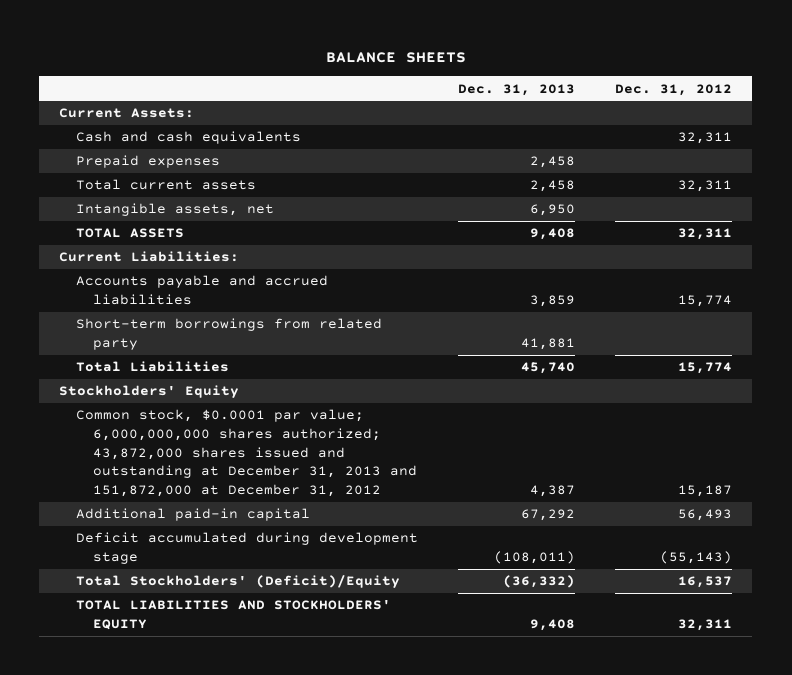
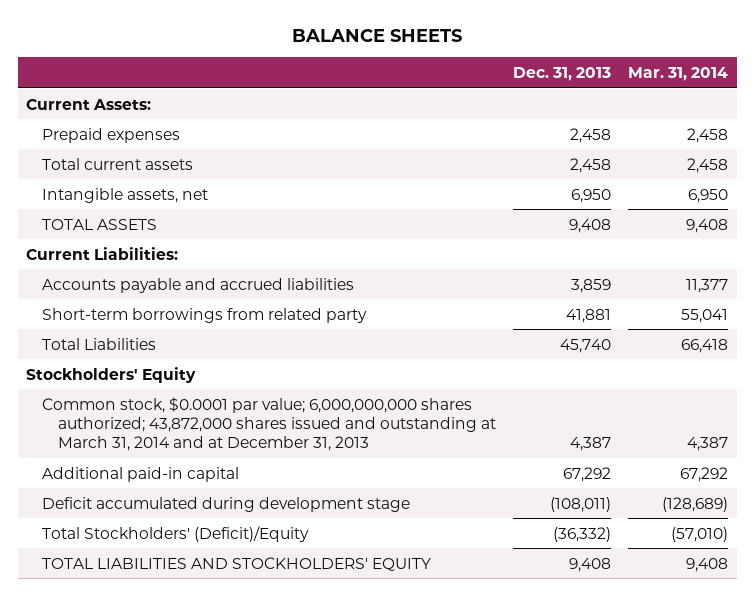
[615,83,733,96] Dec. 31, 2012 -> none
none -> [628,66,729,81] Mar. 31, 2014
[76,131,302,145] Cash and cash equivalents -> none
[76,409,417,497] Common stock, $0.0001 par value; 6,000,000,000 shares authorized; 43,872,000 shares issued and outstanding at December 31, 2013 and 151,872,000 at December 31, 2012 -> [42,396,497,452] Common stock, $0.0001 par value; 6,000,000,000 shares authorized; 43,872,000 shares issued and outstanding at March 31, 2014 and at December 31, 2013

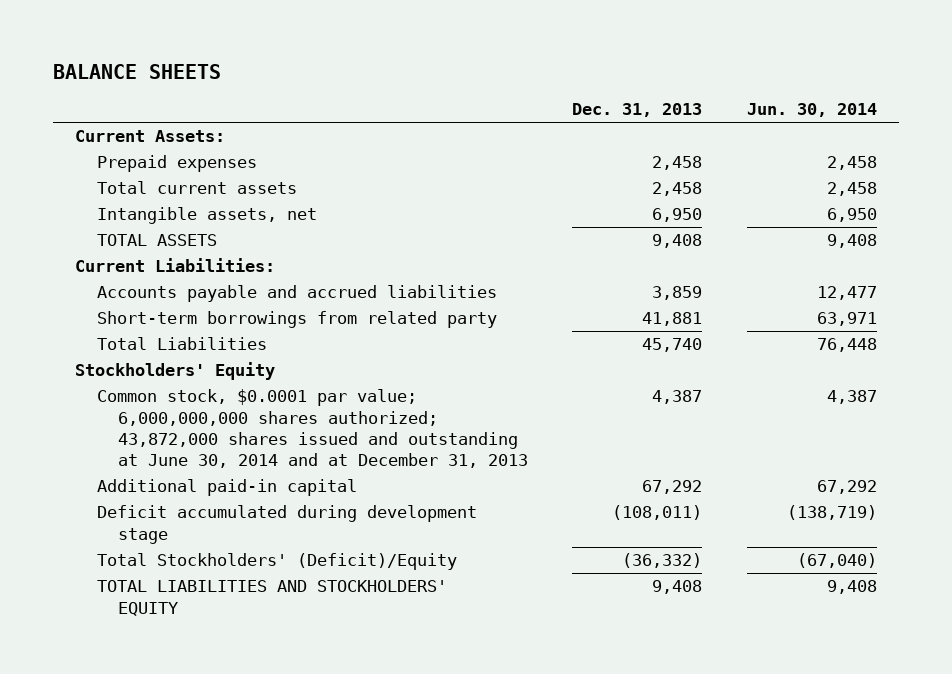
[628,66,729,81] Mar. 31, 2014 -> none
none -> [747,103,878,118] Jun. 30, 2014
[42,396,497,452] Common stock, $0.0001 par value; 6,000,000,000 shares authorized; 43,872,000 shares issued and outstanding at March 31, 2014 and at December 31, 2013 -> [96,389,528,468] Common stock, $0.0001 par value; 6,000,000,000 shares authorized; 43,872,000 shares issued and outstanding at June 30, 2014 and at December 31, 2013

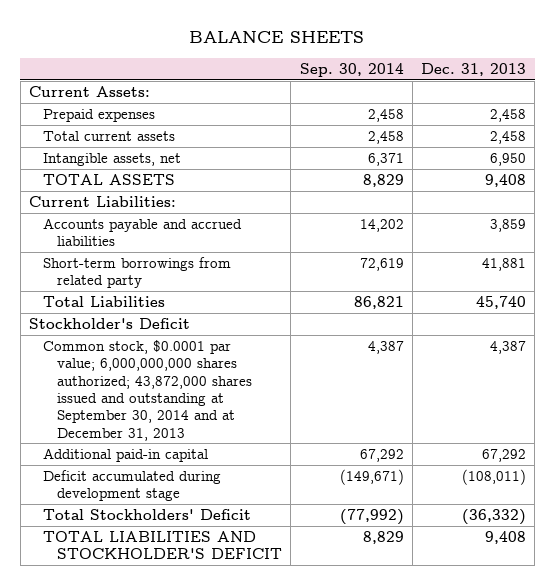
[747,103,878,118] Jun. 30, 2014 -> none
none -> [299,62,404,77] Sep. 30, 2014
[75,362,276,381] Stockholders' Equity -> [28,317,190,329] Stockholder's Deficit
[96,389,528,468] Common stock, $0.0001 par value; 6,000,000,000 shares authorized; 43,872,000 shares issued and outstanding at June 30, 2014 and at December 31, 2013 -> [43,339,253,441] Common stock, $0.0001 par value; 6,000,000,000 shares authorized; 43,872,000 shares issued and outstanding at September 30, 2014 and at December 31, 2013
[96,553,457,571] Total Stockholders' (Deficit)/Equity -> [43,508,252,520] Total Stockholders' Deficit
[96,580,447,616] TOTAL LIABILITIES AND STOCKHOLDERS' EQUITY -> [43,530,283,560] TOTAL LIABILITIES AND STOCKHOLDER'S DEFICIT

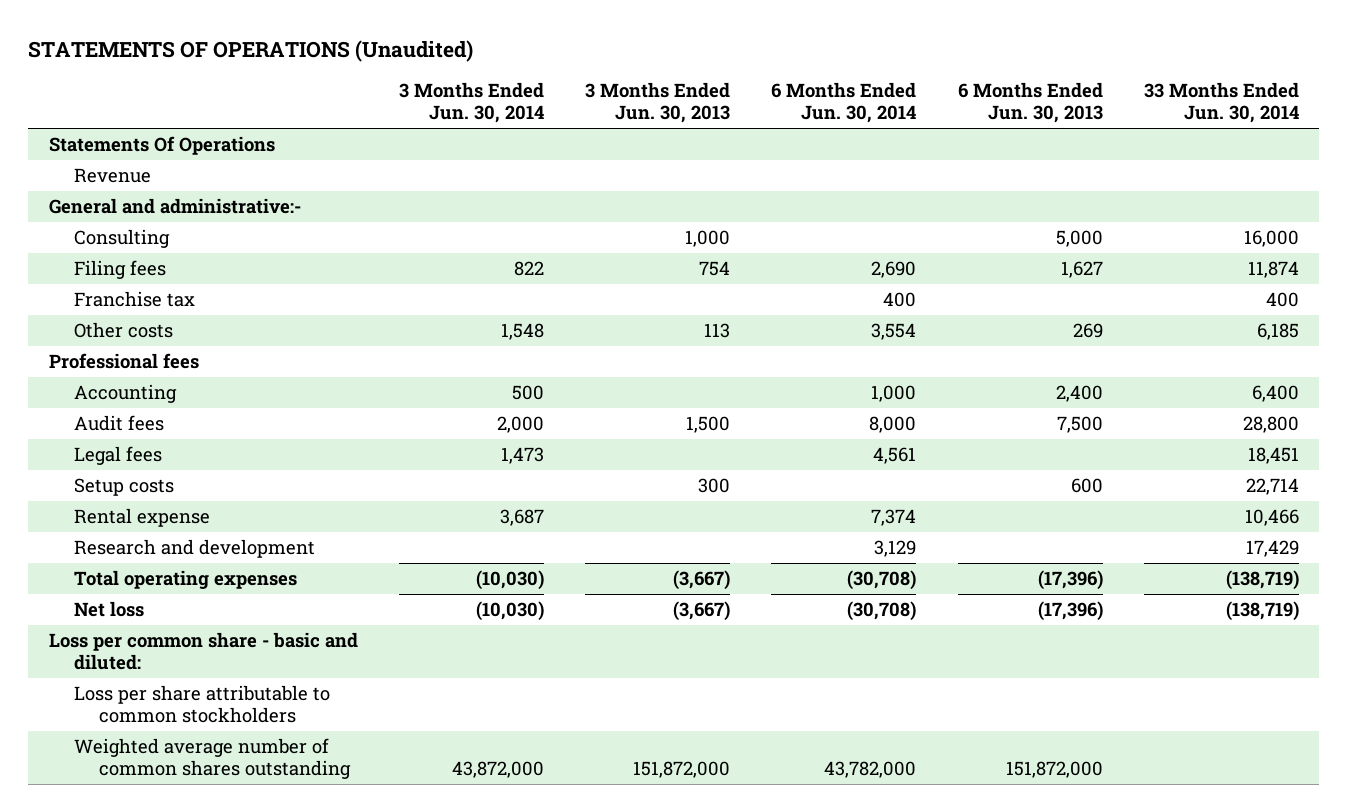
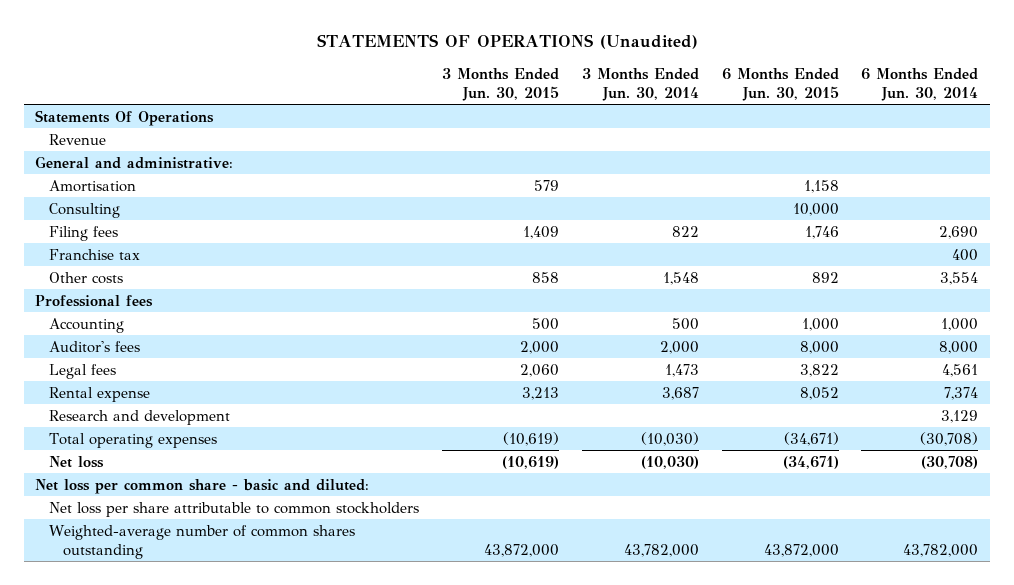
[585,82,731,124] 3 Months Ended Jun. 30, 2013 -> none
[957,82,1103,124] 6 Months Ended Jun. 30, 2013 -> none
[1143,82,1299,124] 33 Months Ended Jun. 30, 2014 -> none
none -> [441,67,559,102] 3 Months Ended Jun. 30, 2015
none -> [721,67,839,102] 6 Months Ended Jun. 30, 2015
[48,198,301,215] General and administrative:- -> [35,155,234,169] General and administrative:
none -> [49,179,137,192] Amortisation
[74,415,165,432] Audit fees -> [49,340,141,353] Auditor's fees
[74,478,175,497] Setup costs -> none
[48,632,358,671] Loss per common share - basic and diluted: -> [35,478,370,494] Net loss per common share - basic and diluted:
[74,685,331,724] Loss per share attributable to common stockholders -> [49,501,420,517] Net loss per share attributable to common stockholders
[74,738,352,780] Weighted average number of common shares outstanding -> [49,524,356,559] Weighted-average number of common shares outstanding
[451,761,544,779] 43,872,000 -> [623,543,699,557] 43,782,000

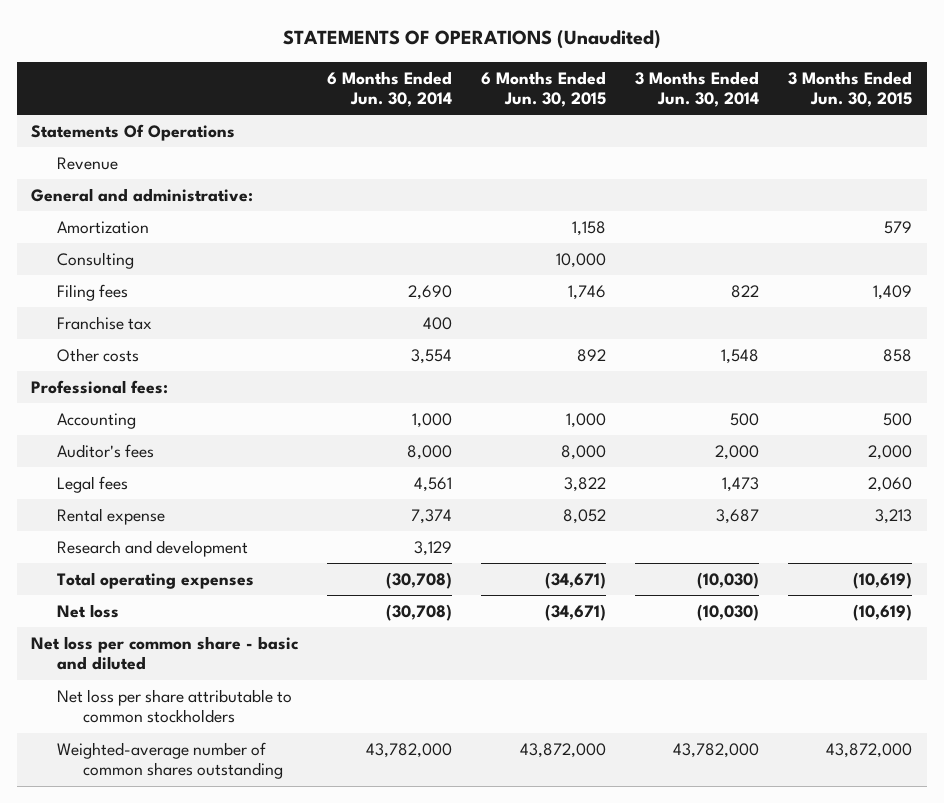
[49,179,137,192] Amortisation -> [56,221,149,235] Amortization
[35,294,154,307] Professional fees -> [31,380,169,395] Professional fees:
[35,478,370,494] Net loss per common share - basic and diluted: -> [31,636,300,671] Net loss per common share - basic and diluted

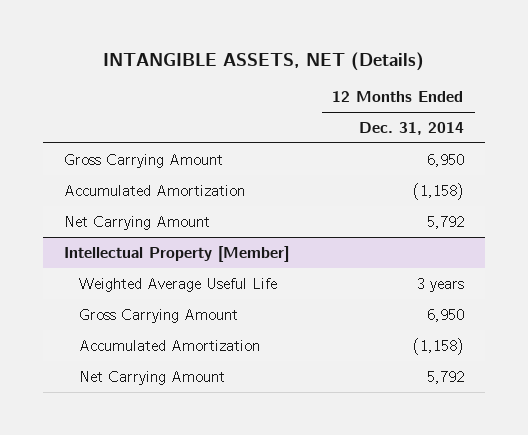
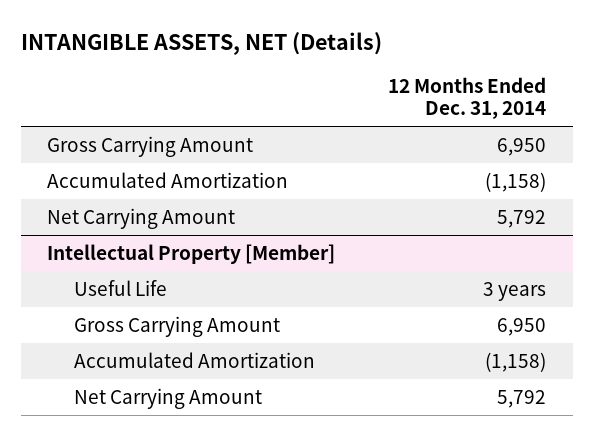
[79,277,278,292] Weighted Average Useful Life -> [73,279,167,296] Useful Life

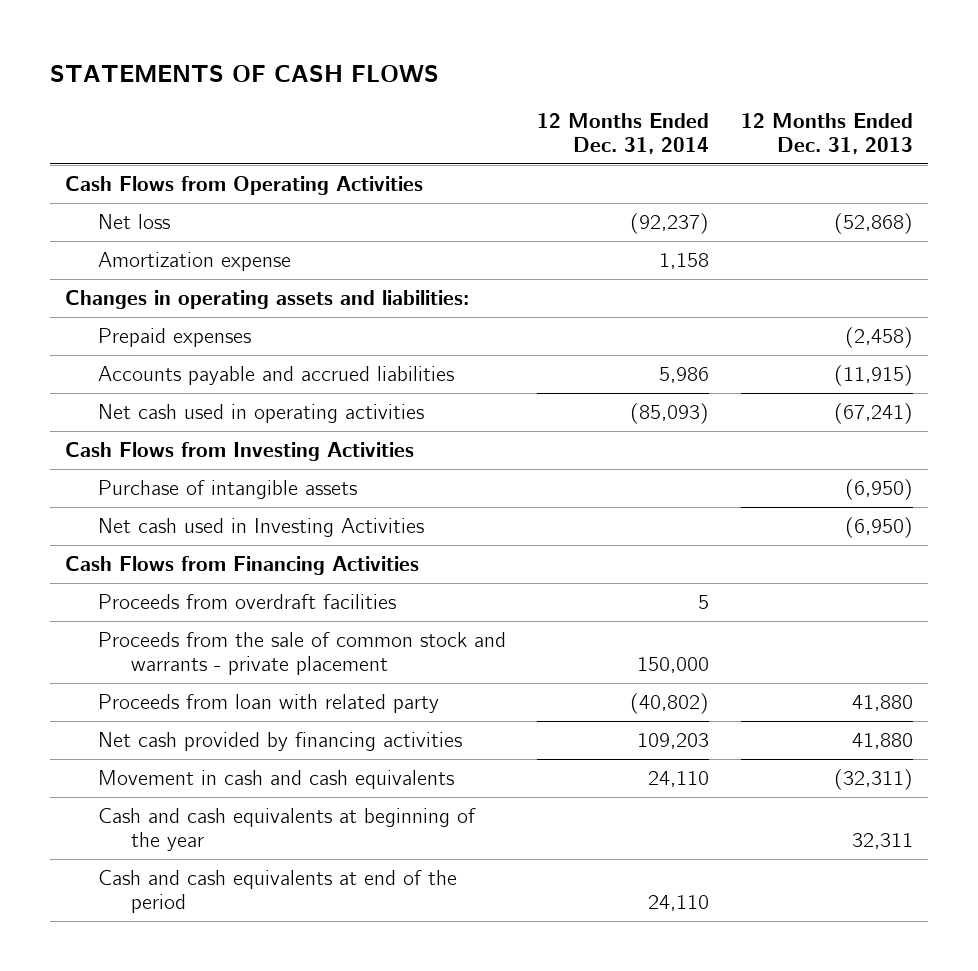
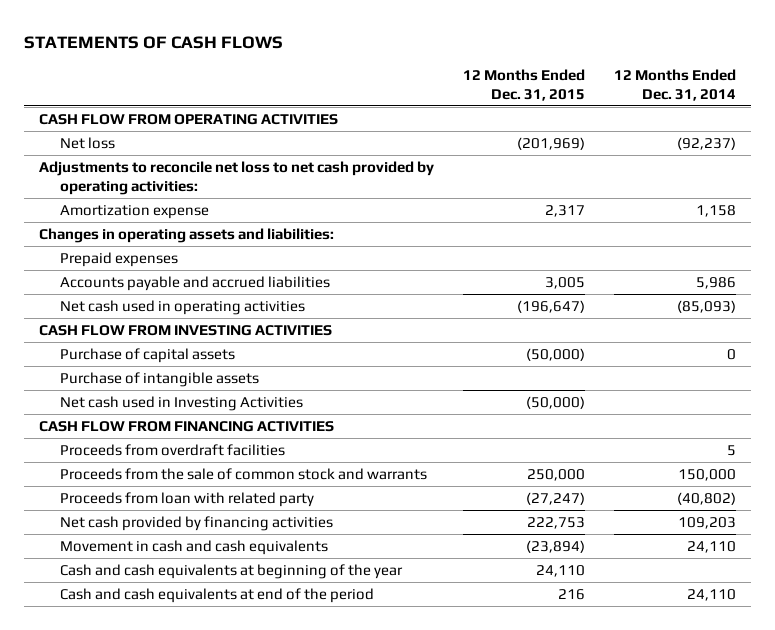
[740,113,913,154] 12 Months Ended Dec. 31, 2013 -> none
none -> [462,69,585,101] 12 Months Ended Dec. 31, 2015
[65,175,424,195] Cash Flows from Operating Activities -> [38,114,338,126] CASH FLOW FROM OPERATING ACTIVITIES
none -> [38,161,434,195] Adjustments to reconcile net loss to net cash provided by operating activities:
[65,441,415,461] Cash Flows from Investing Activities -> [38,325,332,337] CASH FLOW FROM INVESTING ACTIVITIES
none -> [59,348,235,364] Purchase of capital assets
[65,555,420,575] Cash Flows from Financing Activities -> [38,421,334,433] CASH FLOW FROM FINANCING ACTIVITIES
[98,631,507,675] Proceeds from the sale of common stock and warrants - private placement -> [59,468,427,481] Proceeds from the sale of common stock and warrants

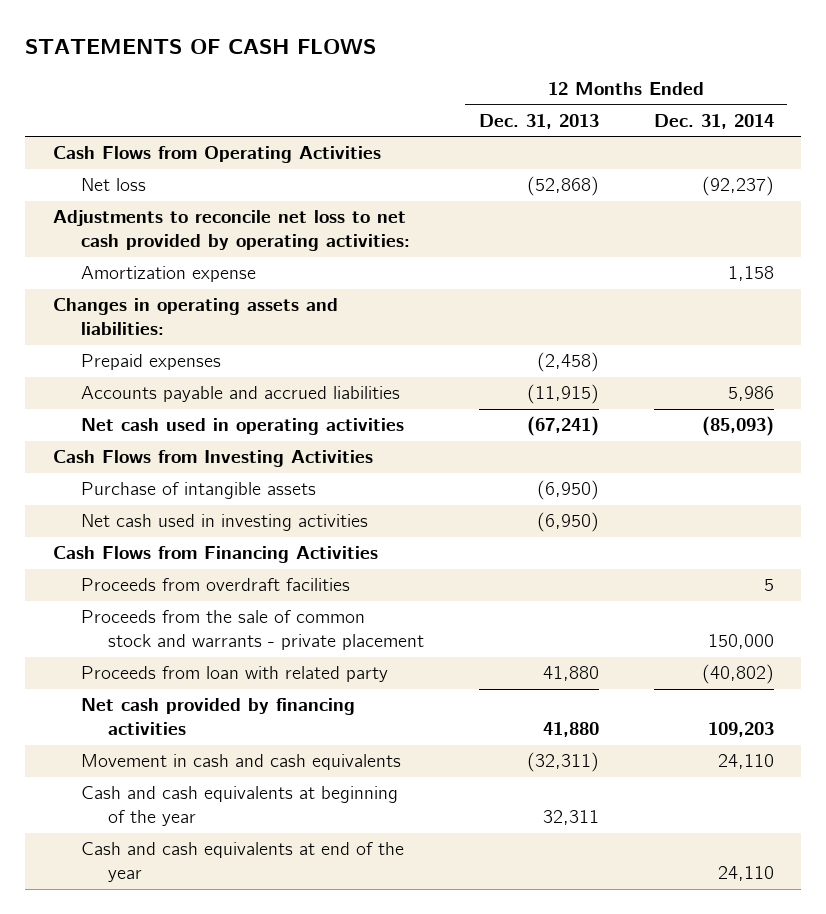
[462,69,585,101] 12 Months Ended Dec. 31, 2015 -> none
none -> [479,113,600,129] Dec. 31, 2013
[38,114,338,126] CASH FLOW FROM OPERATING ACTIVITIES -> [52,146,381,164] Cash Flows from Operating Activities
[59,348,235,364] Purchase of capital assets -> none
[38,325,332,337] CASH FLOW FROM INVESTING ACTIVITIES -> [52,450,373,468] Cash Flows from Investing Activities
[59,396,303,412] Net cash used in Investing Activities -> [80,514,368,532] Net cash used in investing activities
[38,421,334,433] CASH FLOW FROM FINANCING ACTIVITIES -> [52,546,378,564] Cash Flows from Financing Activities
[59,468,427,481] Proceeds from the sale of common stock and warrants -> [80,610,425,651] Proceeds from the sale of common stock and warrants - private placement
[59,588,374,604] Cash and cash equivalents at end of the period -> [80,842,404,883] Cash and cash equivalents at end of the year

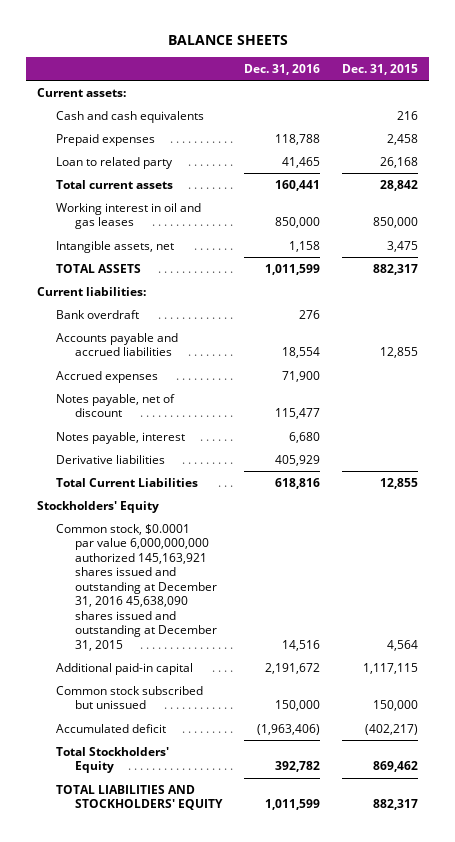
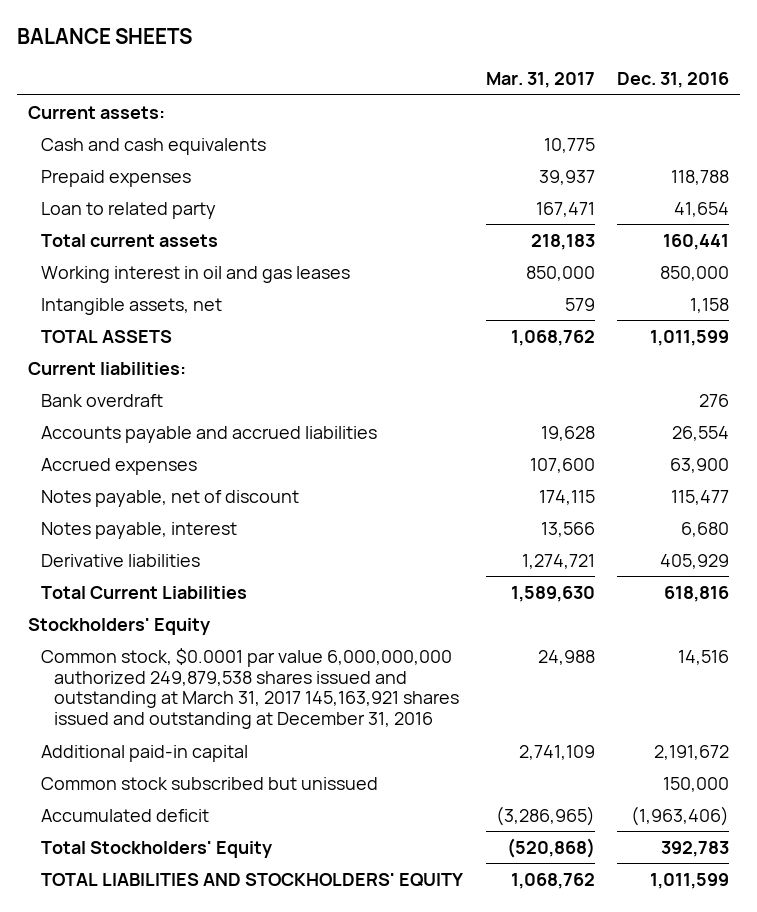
[342,64,419,76] Dec. 31, 2015 -> none
none -> [485,71,595,88] Mar. 31, 2017
[282,156,321,168] 41,465 -> [674,201,730,217] 41,654
[282,347,321,359] 18,554 -> [672,425,730,441] 26,554
[282,370,321,382] 71,900 -> [670,457,730,473] 63,900
[55,523,217,651] Common stock, $0.0001 par value 6,000,000,000 authorized 145,163,921 shares issued and outstanding at December 31, 2016 45,638,090 shares issued and outstanding at December 31, 2015 -> [41,647,460,730] Common stock, $0.0001 par value 6,000,000,000 authorized 249,879,538 shares issued and outstanding at March 31, 2017 145,163,921 shares issued and outstanding at December 31, 2016
[275,761,321,773] 392,782 -> [661,840,730,857] 392,783

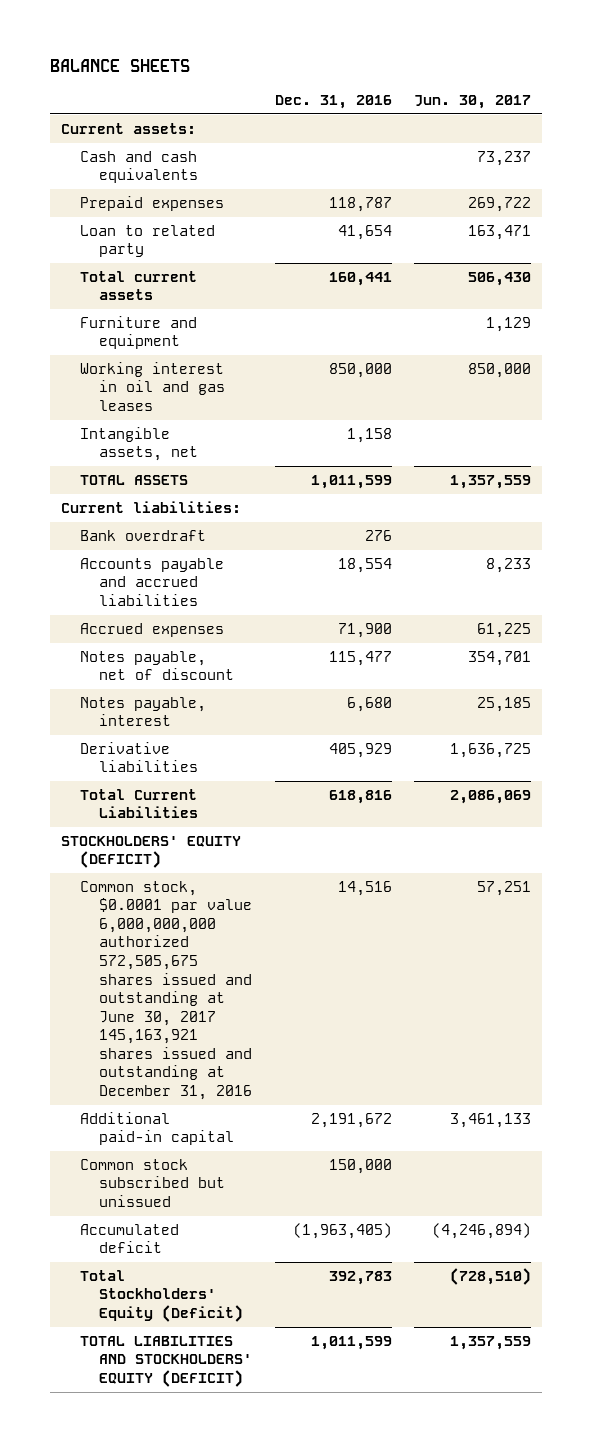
[485,71,595,88] Mar. 31, 2017 -> none
none -> [414,95,532,110] Jun. 30, 2017
[671,169,730,185] 118,788 -> [328,196,392,212] 118,787
none -> [80,315,198,350] Furniture and equipment
[672,425,730,441] 26,554 -> [337,557,392,573] 18,554
[670,457,730,473] 63,900 -> [337,622,392,638] 71,900
[27,617,210,635] Stockholders' Equity -> [61,835,242,869] STOCKHOLDERS' EQUITY (DEFICIT)
[41,647,460,730] Common stock, $0.0001 par value 6,000,000,000 authorized 249,879,538 shares issued and outstanding at March 31, 2017 145,163,921 shares issued and outstanding at December 31, 2016 -> [80,880,253,1100] Common stock, $0.0001 par value 6,000,000,000 authorized 572,505,675 shares issued and outstanding at June 30, 2017 145,163,921 shares issued and outstanding at December 31, 2016
[631,805,730,826] (1,963,406) -> [292,1222,392,1239] (1,963,405)
[41,840,273,858] Total Stockholders' Equity -> [80,1269,244,1322] Total Stockholders' Equity (Deficit)
[41,872,464,887] TOTAL LIABILITIES AND STOCKHOLDERS' EQUITY -> [80,1335,253,1387] TOTAL LIABILITIES AND STOCKHOLDERS' EQUITY (DEFICIT)

